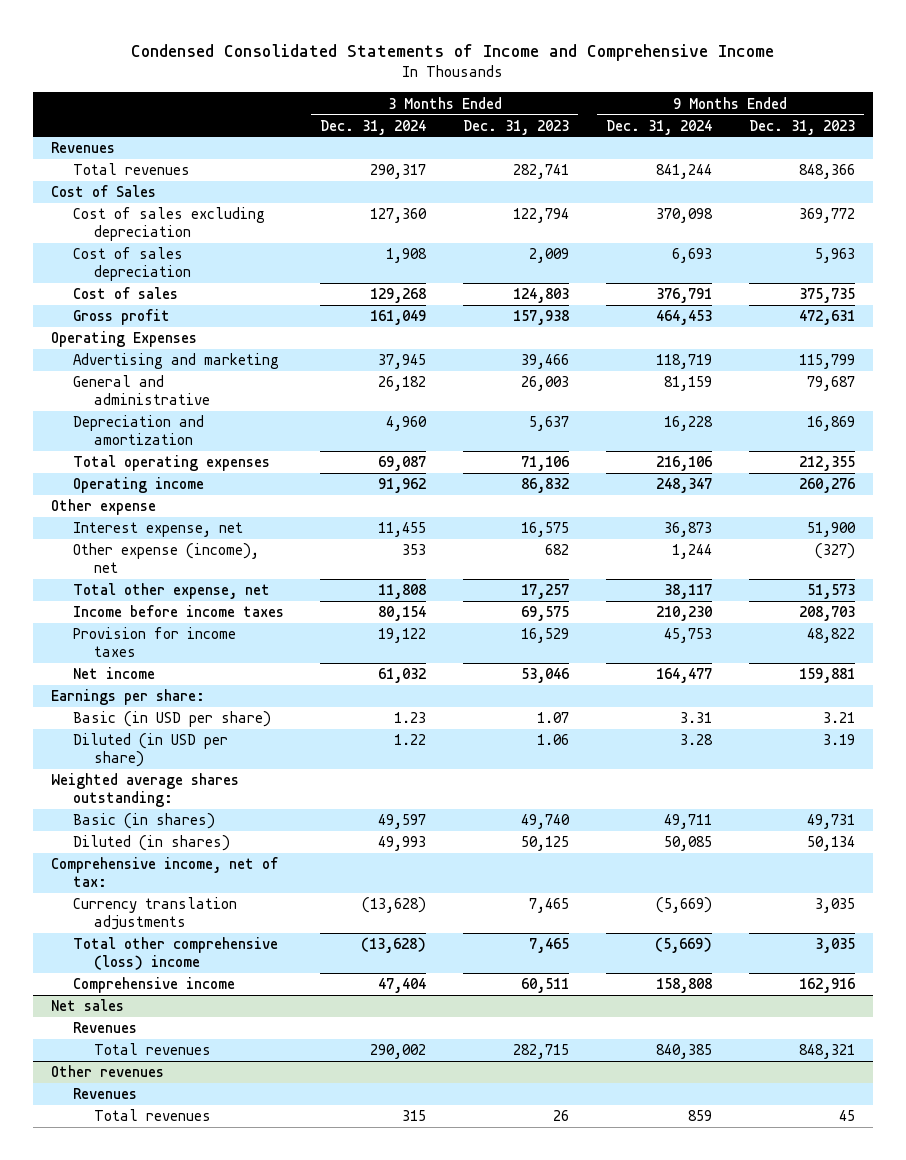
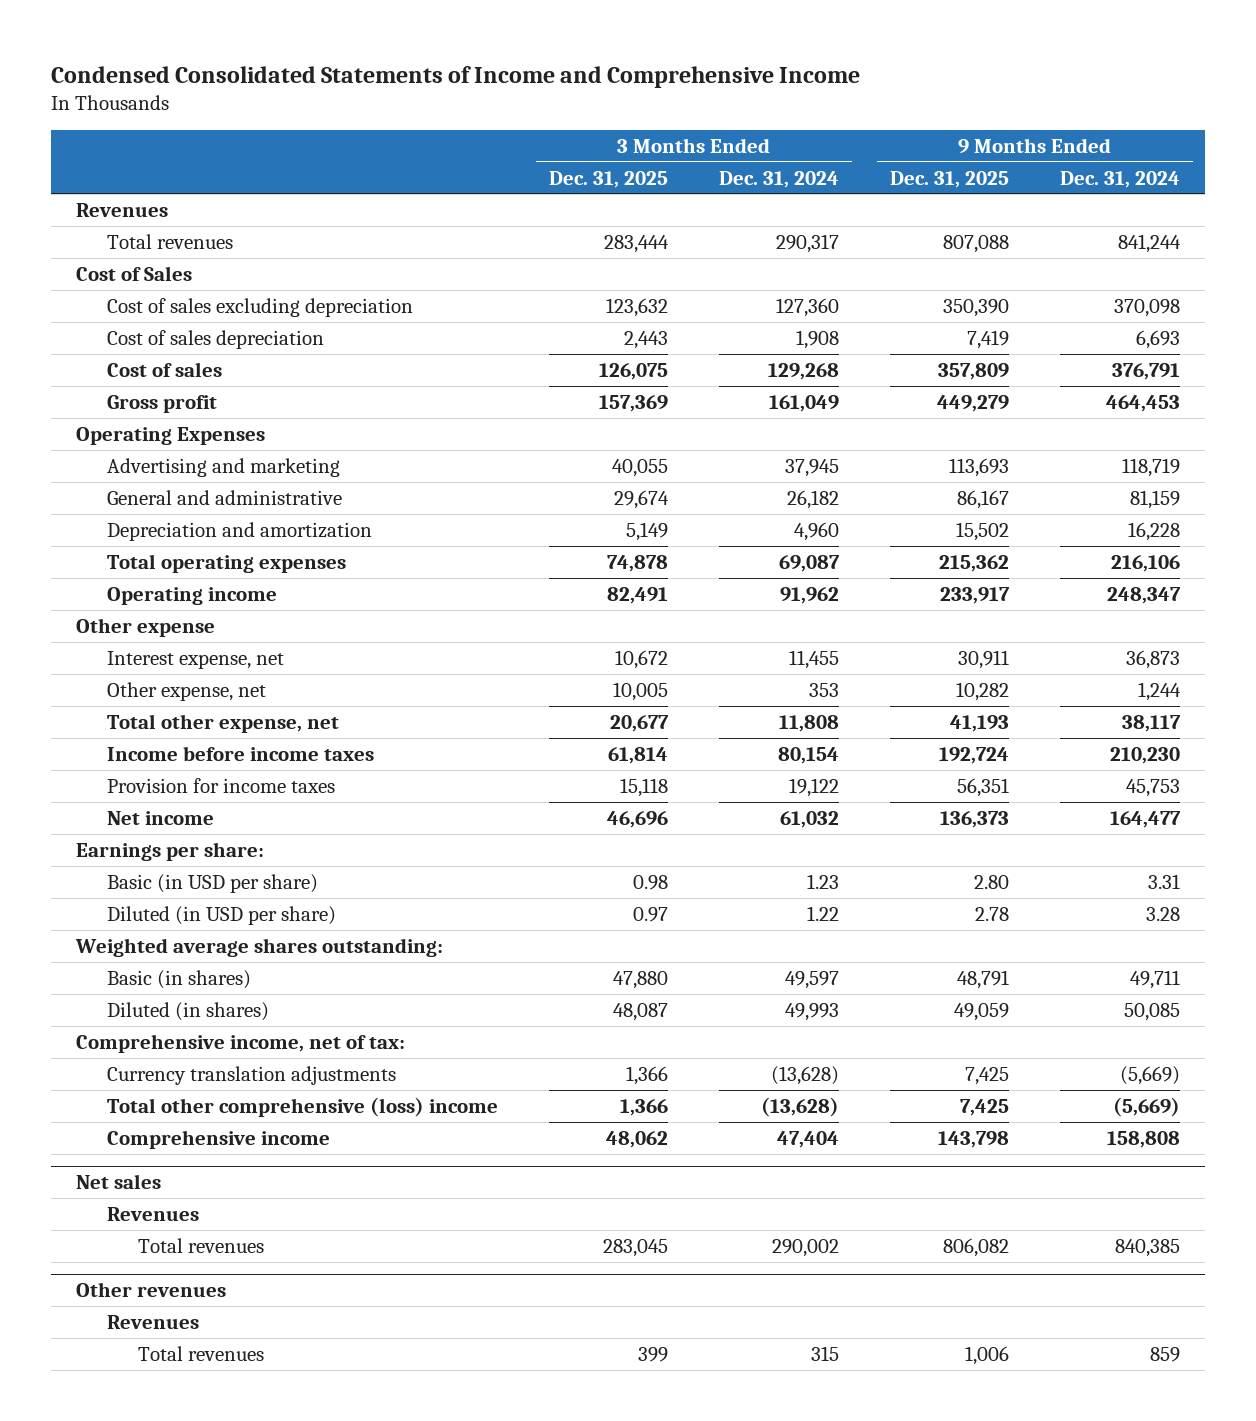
[463,119,570,135] Dec. 31, 2023 -> none
[748,119,855,135] Dec. 31, 2023 -> none
none -> [548,170,668,188] Dec. 31, 2025
none -> [889,170,1009,188] Dec. 31, 2025
[72,543,259,574] Other expense (income), net -> [106,681,266,701] Other expense, net

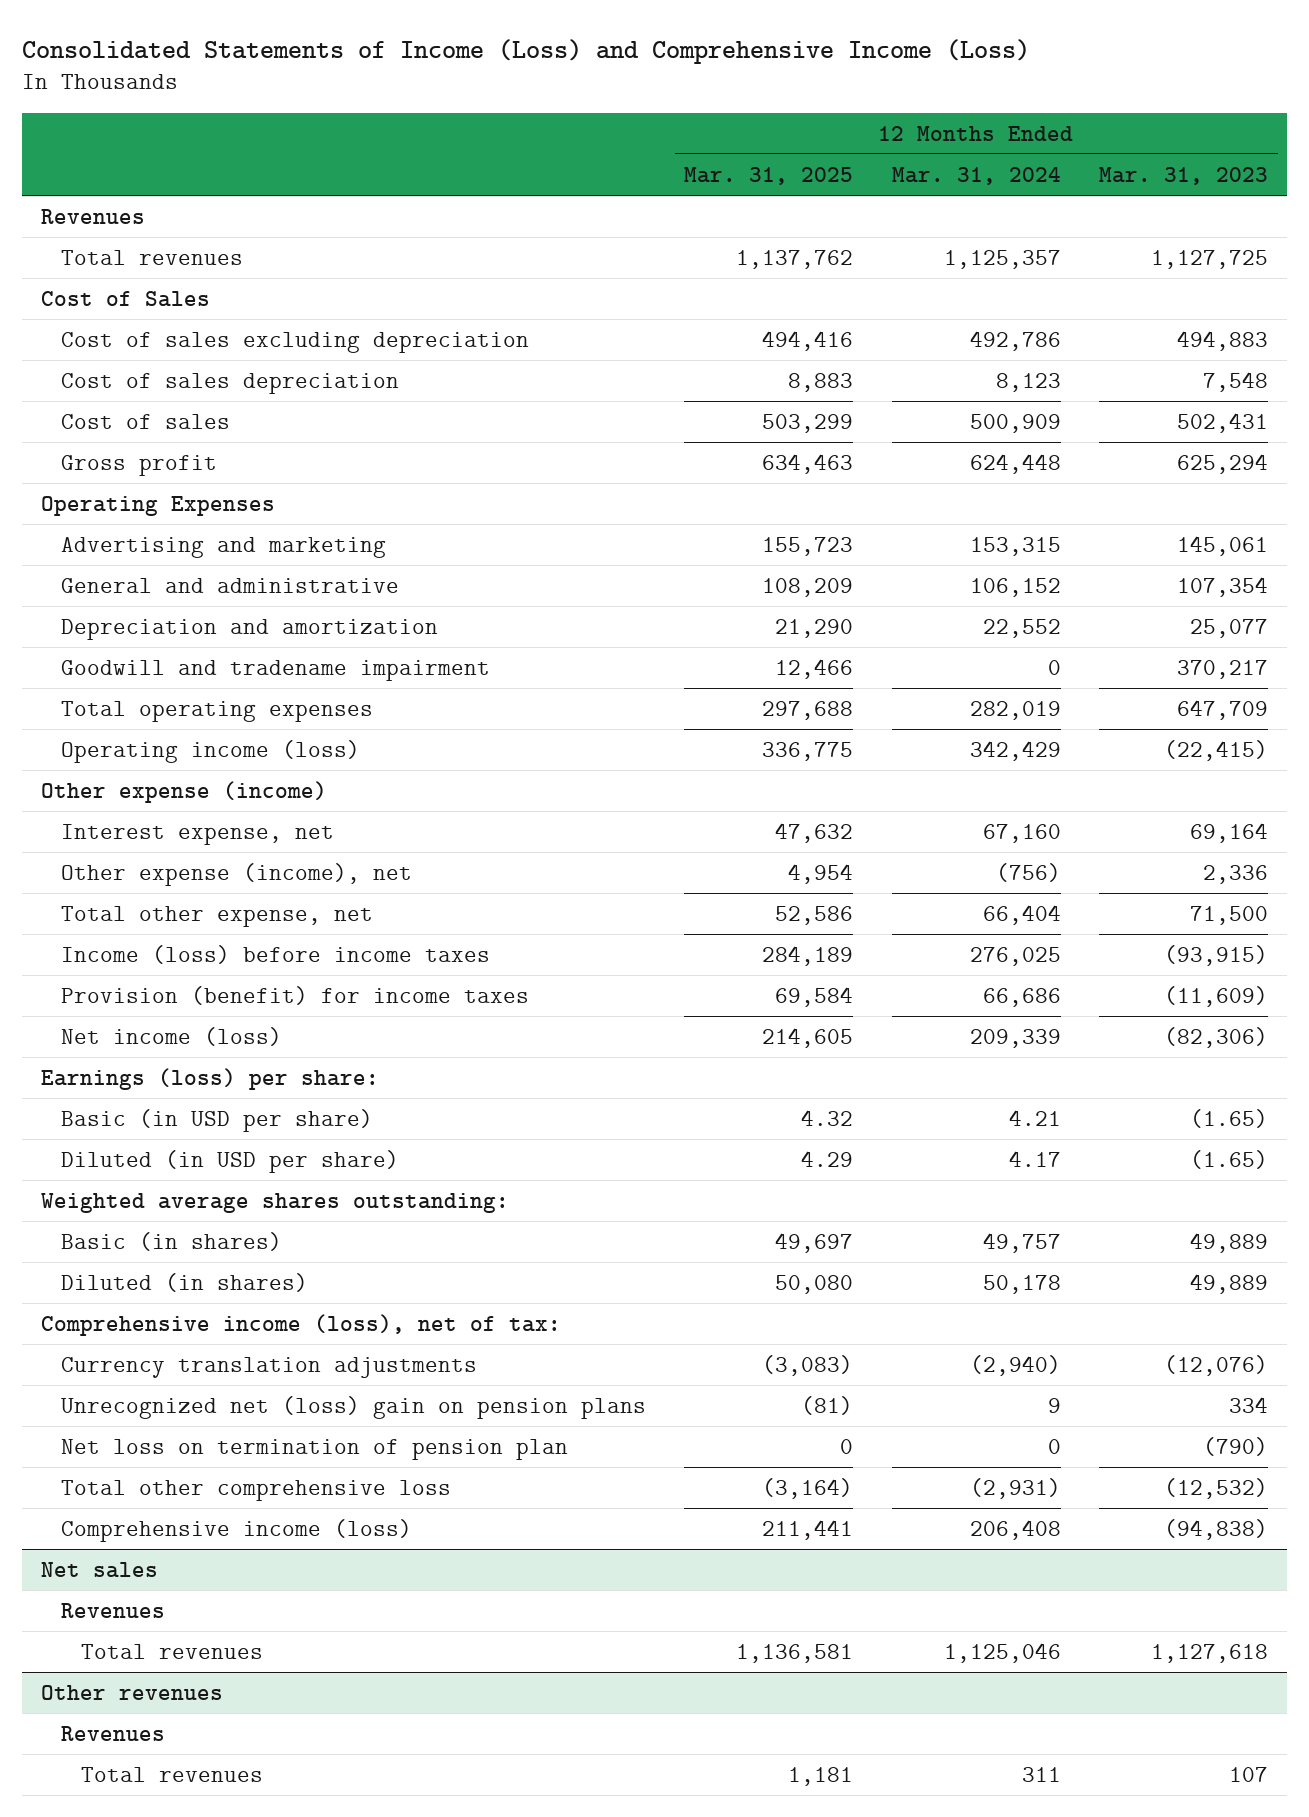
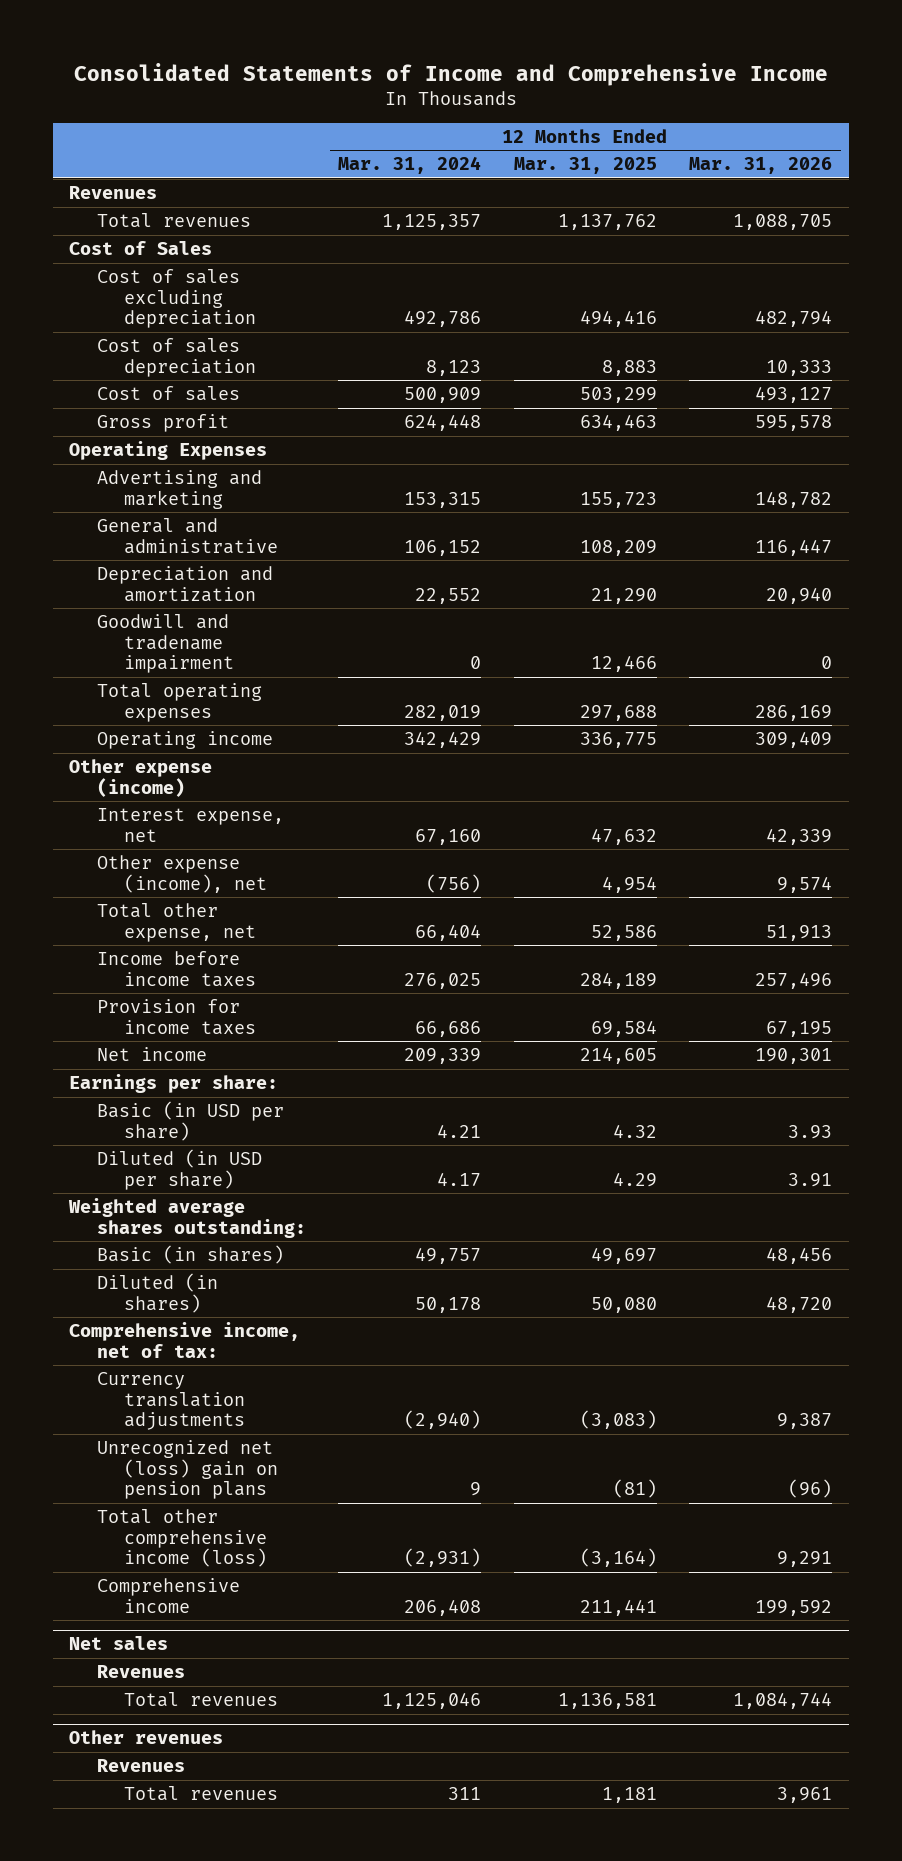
[21,38,1030,64] Consolidated Statements of Income (Loss) and Comprehensive Income (Loss) -> [73,62,828,86] Consolidated Statements of Income and Comprehensive Income
[1099,166,1269,185] Mar. 31, 2023 -> none
none -> [689,157,833,175] Mar. 31, 2026
[61,739,361,763] Operating income (loss) -> [96,731,273,750] Operating income
[61,944,491,964] Income (loss) before income taxes -> [96,951,257,987] Income before income taxes
[61,985,530,1005] Provision (benefit) for income taxes -> [96,999,257,1035] Provision for income taxes
[61,1026,283,1046] Net income (loss) -> [96,1047,207,1062] Net income
[40,1067,379,1090] Earnings (loss) per share: -> [69,1074,279,1094] Earnings per share:
[40,1313,561,1336] Comprehensive income (loss), net of tax: -> [69,1322,301,1358] Comprehensive income, net of tax:
[61,1438,569,1460] Net loss on termination of pension plan -> none
[61,1479,452,1501] Total other comprehensive loss -> [96,1509,268,1568] Total other comprehensive income (loss)
[61,1518,413,1542] Comprehensive income (loss) -> [96,1578,240,1613] Comprehensive income

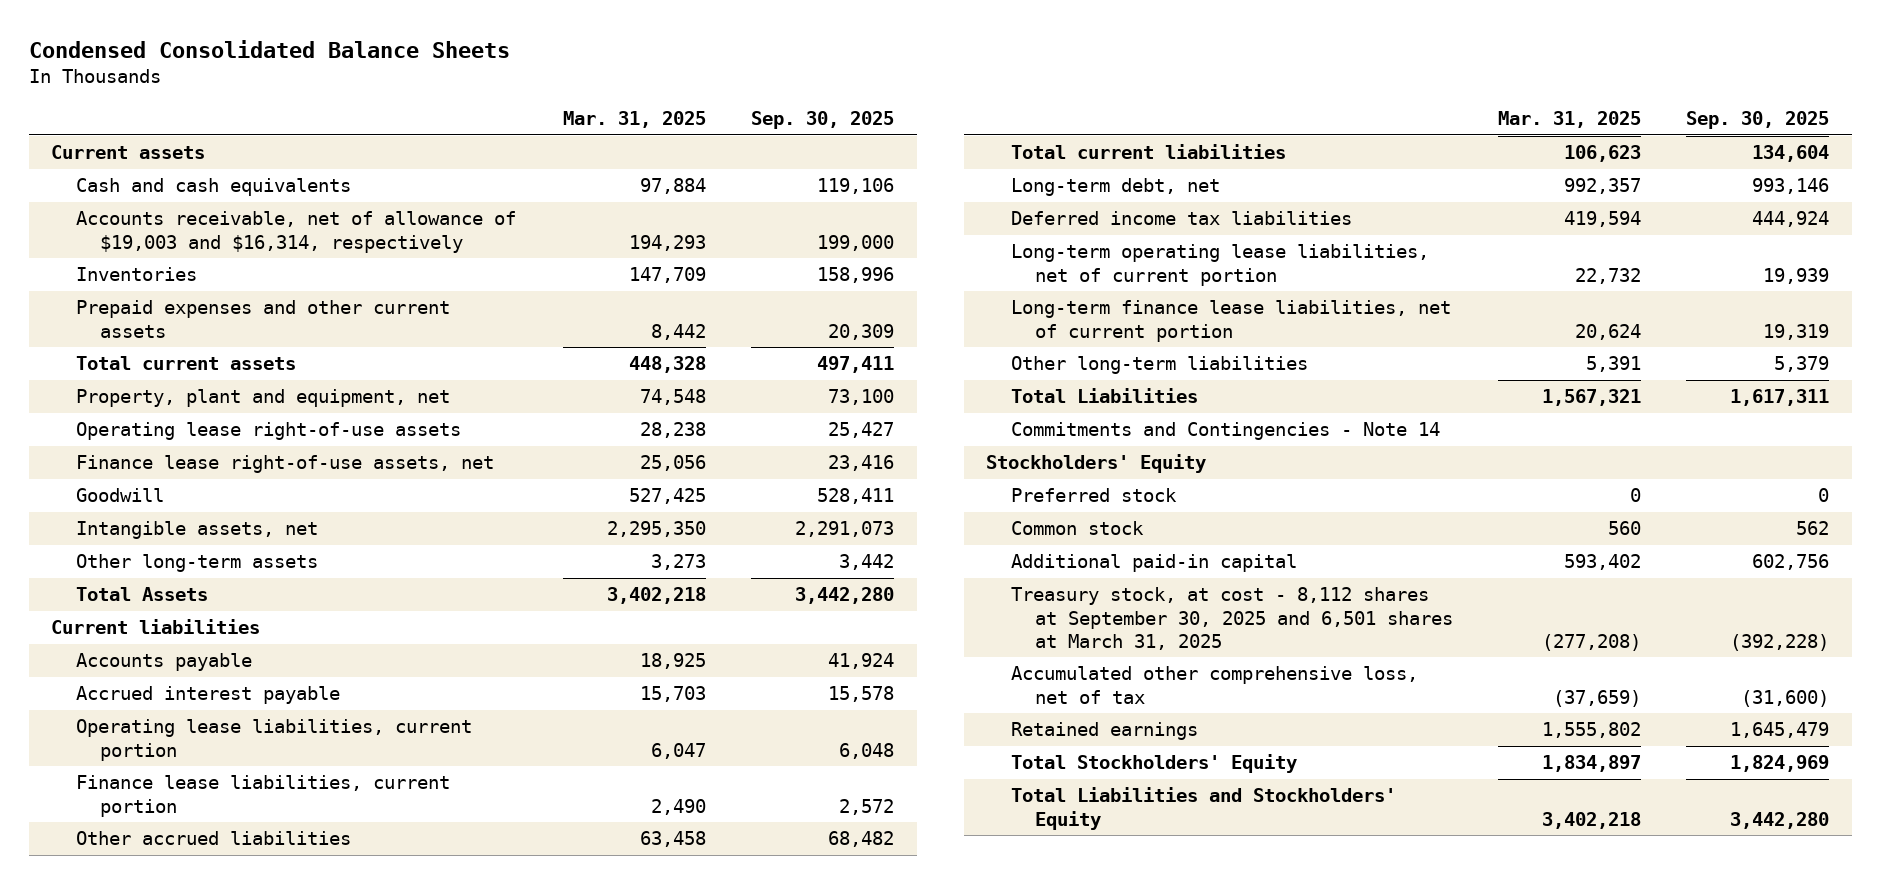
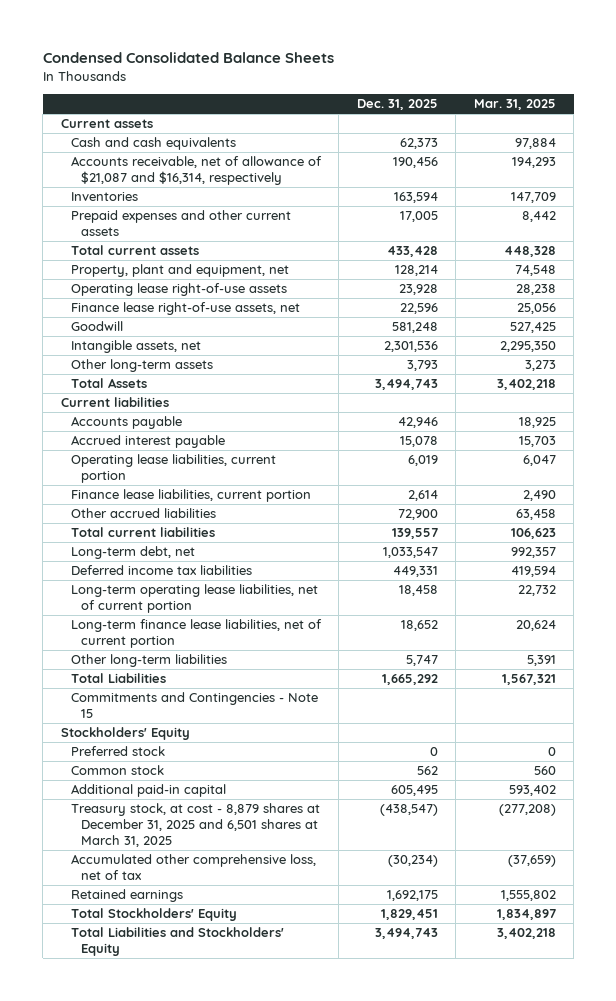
[751,111,895,130] Sep. 30, 2025 -> none
none -> [356,99,438,111] Dec. 31, 2025
[75,211,516,253] Accounts receivable, net of allowance of $19,003 and $16,314, respectively -> [70,156,322,186] Accounts receivable, net of allowance of $21,087 and $16,314, respectively
[1010,422,1440,441] Commitments and Contingencies - Note 14 -> [70,692,318,719] Commitments and Contingencies - Note 15
[1010,587,1454,650] Treasury stock, at cost - 8,112 shares at September 30, 2025 and 6,501 shares at March 31, 2025 -> [70,803,320,847] Treasury stock, at cost - 8,879 shares at December 31, 2025 and 6,501 shares at March 31, 2025

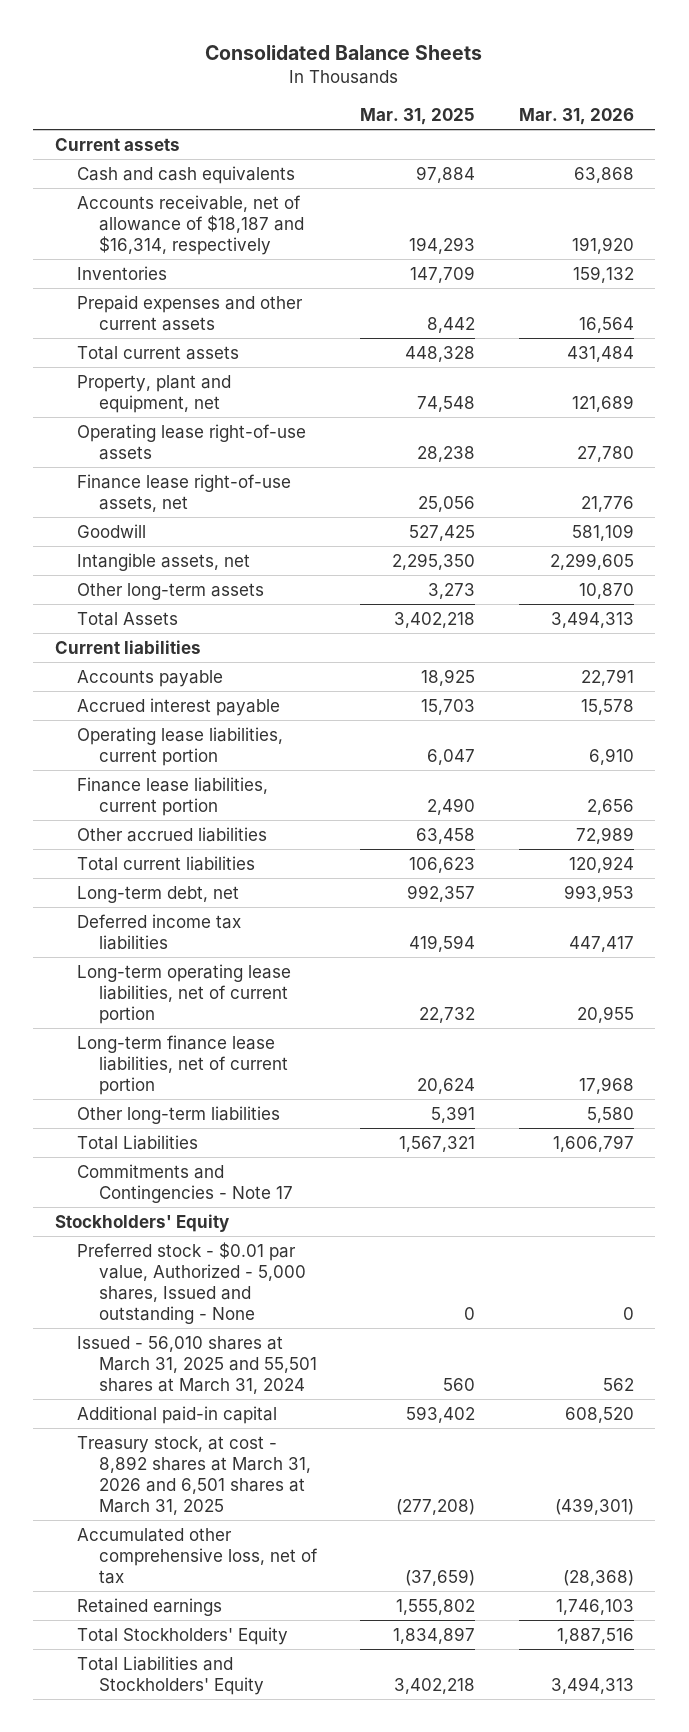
[42,52,334,64] Condensed Consolidated Balance Sheets -> [205,45,483,61] Consolidated Balance Sheets
[356,99,438,111] Dec. 31, 2025 -> none
none -> [518,108,634,126] Mar. 31, 2026
[70,156,322,186] Accounts receivable, net of allowance of $21,087 and $16,314, respectively -> [76,194,304,256] Accounts receivable, net of allowance of $18,187 and $16,314, respectively
[70,692,318,719] Commitments and Contingencies - Note 15 -> [76,1163,293,1203] Commitments and Contingencies - Note 17
[70,746,165,757] Preferred stock -> [76,1241,306,1325] Preferred stock - $0.01 par value, Authorized - 5,000 shares, Issued and outstanding - None
[70,765,164,776] Common stock -> [76,1335,317,1395] Issued - 56,010 shares at March 31, 2025 and 55,501 shares at March 31, 2024
[70,803,320,847] Treasury stock, at cost - 8,879 shares at December 31, 2025 and 6,501 shares at March 31, 2025 -> [76,1435,311,1516] Treasury stock, at cost - 8,892 shares at March 31, 2026 and 6,501 shares at March 31, 2025

